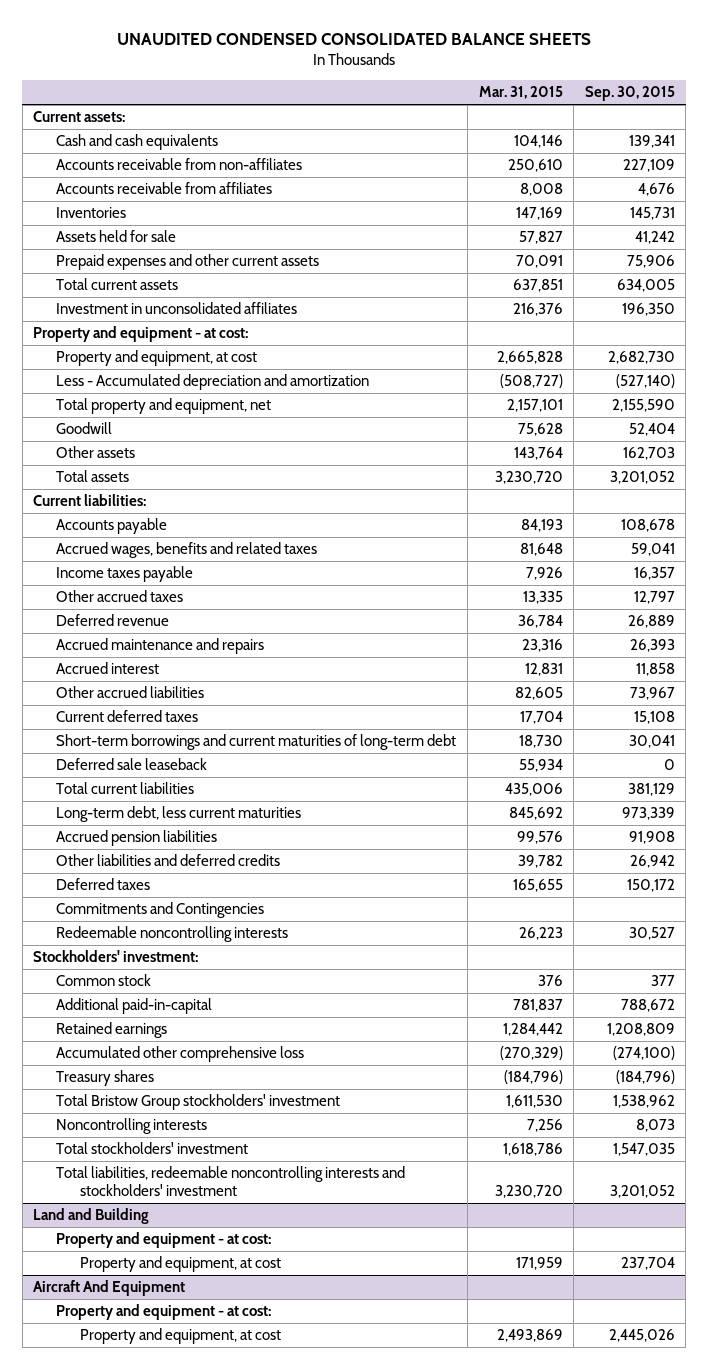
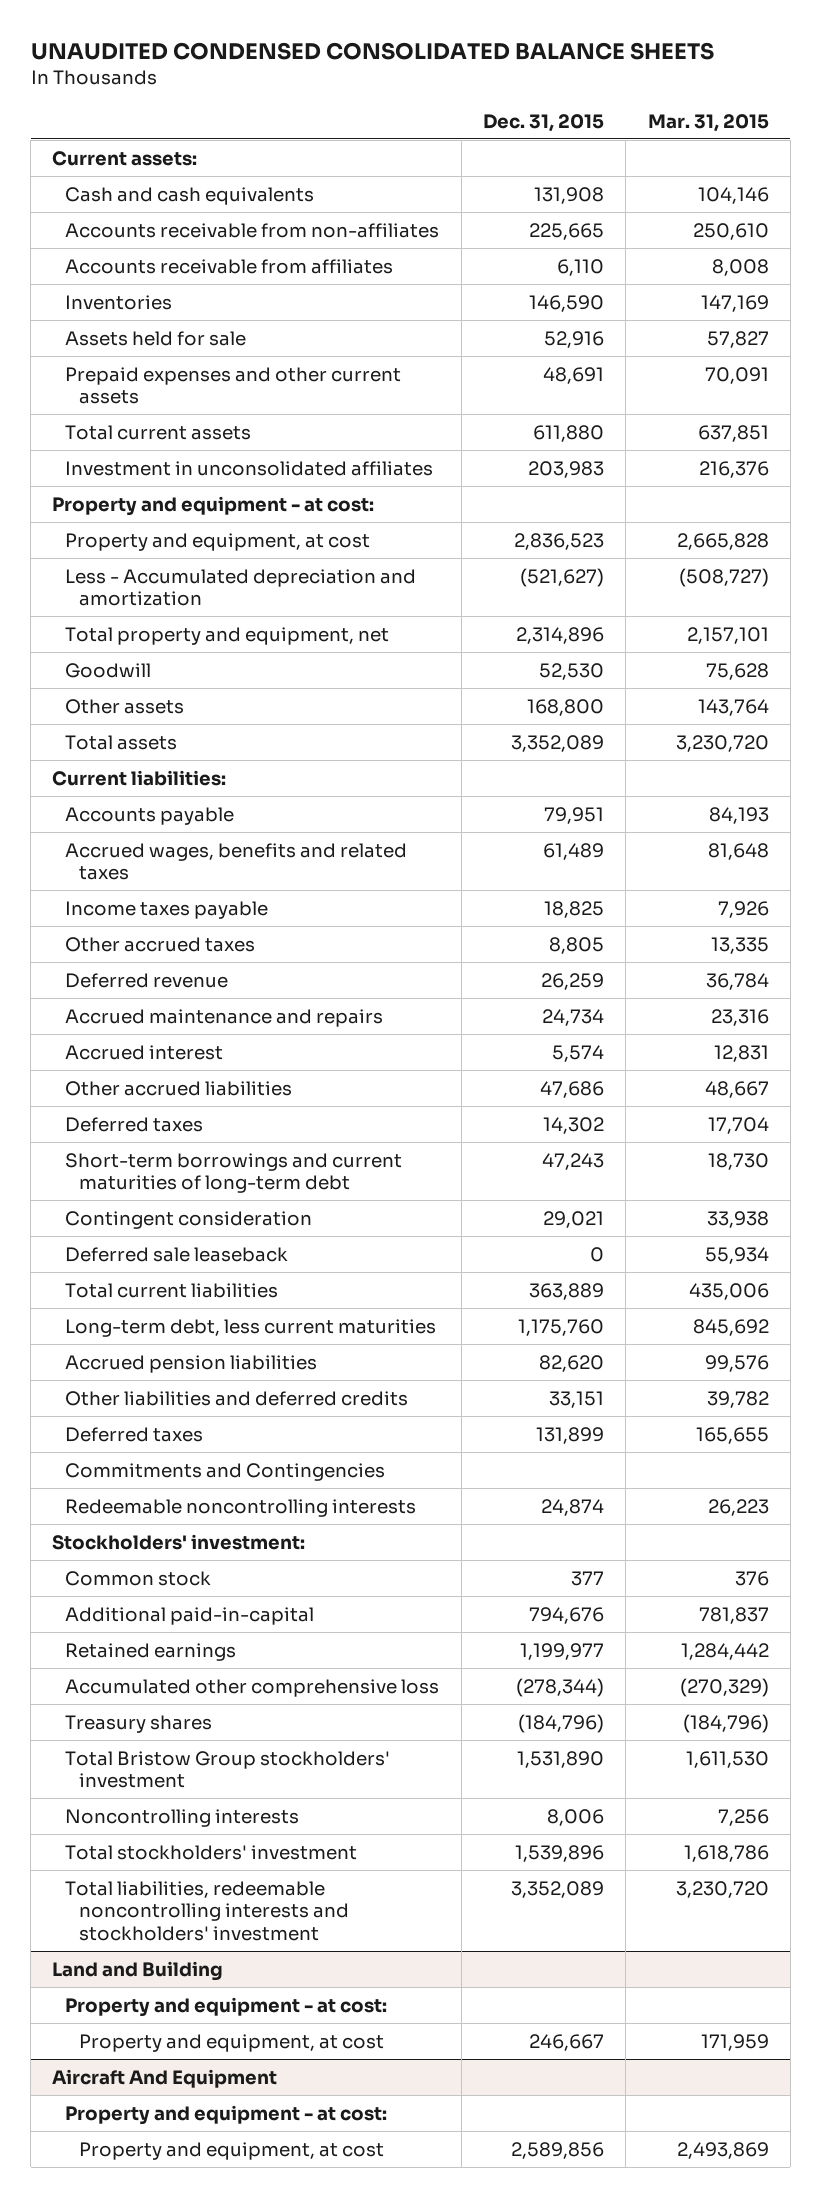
[584,86,675,102] Sep. 30, 2015 -> none
none -> [482,113,604,132] Dec. 31, 2015
[514,687,563,701] 82,605 -> [704,1080,769,1098] 48,667
[56,710,199,723] Current deferred taxes -> [65,1116,204,1132] Deferred taxes
none -> [65,1210,313,1229] Contingent consideration

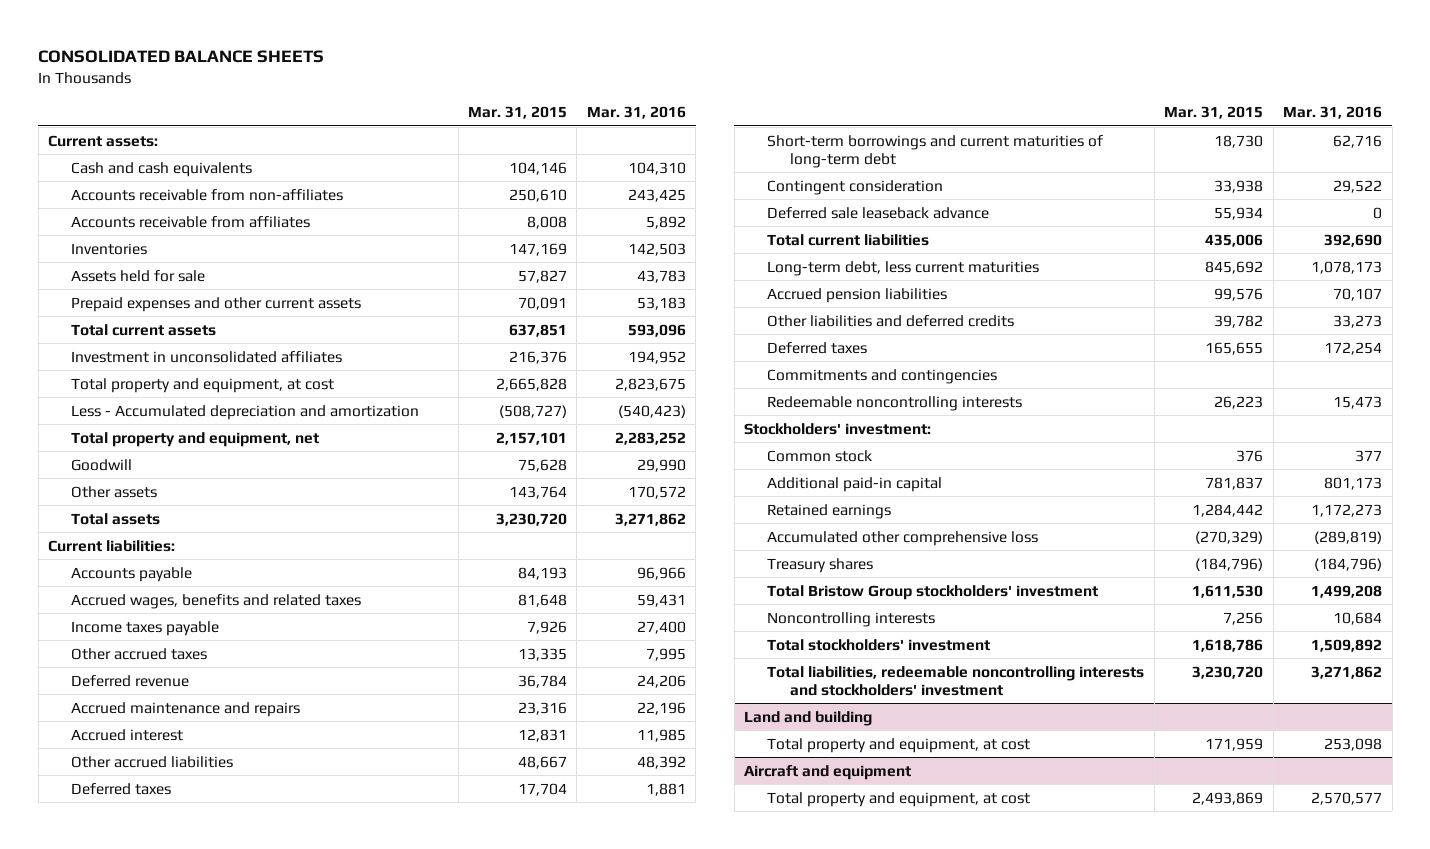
[30,42,714,61] UNAUDITED CONDENSED CONSOLIDATED BALANCE SHEETS -> [38,50,325,64] CONSOLIDATED BALANCE SHEETS
[482,113,604,132] Dec. 31, 2015 -> none
none -> [586,105,686,119] Mar. 31, 2016
[52,495,375,516] Property and equipment - at cost: -> none
[65,532,371,551] Property and equipment, at cost -> [71,377,335,393] Total property and equipment, at cost
[65,1246,289,1262] Deferred sale leaseback -> [767,206,990,219] Deferred sale leaseback advance
[65,1462,386,1481] Commitments and Contingencies -> [767,368,998,384] Commitments and contingencies
[65,1606,315,1625] Additional paid-in-capital -> [767,476,943,492] Additional paid-in capital
[65,1996,388,2017] Property and equipment - at cost: -> none
[65,2104,388,2125] Property and equipment - at cost: -> none
[52,1960,224,1981] Land and Building -> [744,710,873,726] Land and building
[78,2033,384,2052] Property and equipment, at cost -> [767,737,1031,753] Total property and equipment, at cost
[52,2068,278,2088] Aircraft And Equipment -> [744,764,912,780] Aircraft and equipment
[78,2141,384,2160] Property and equipment, at cost -> [767,791,1031,807] Total property and equipment, at cost

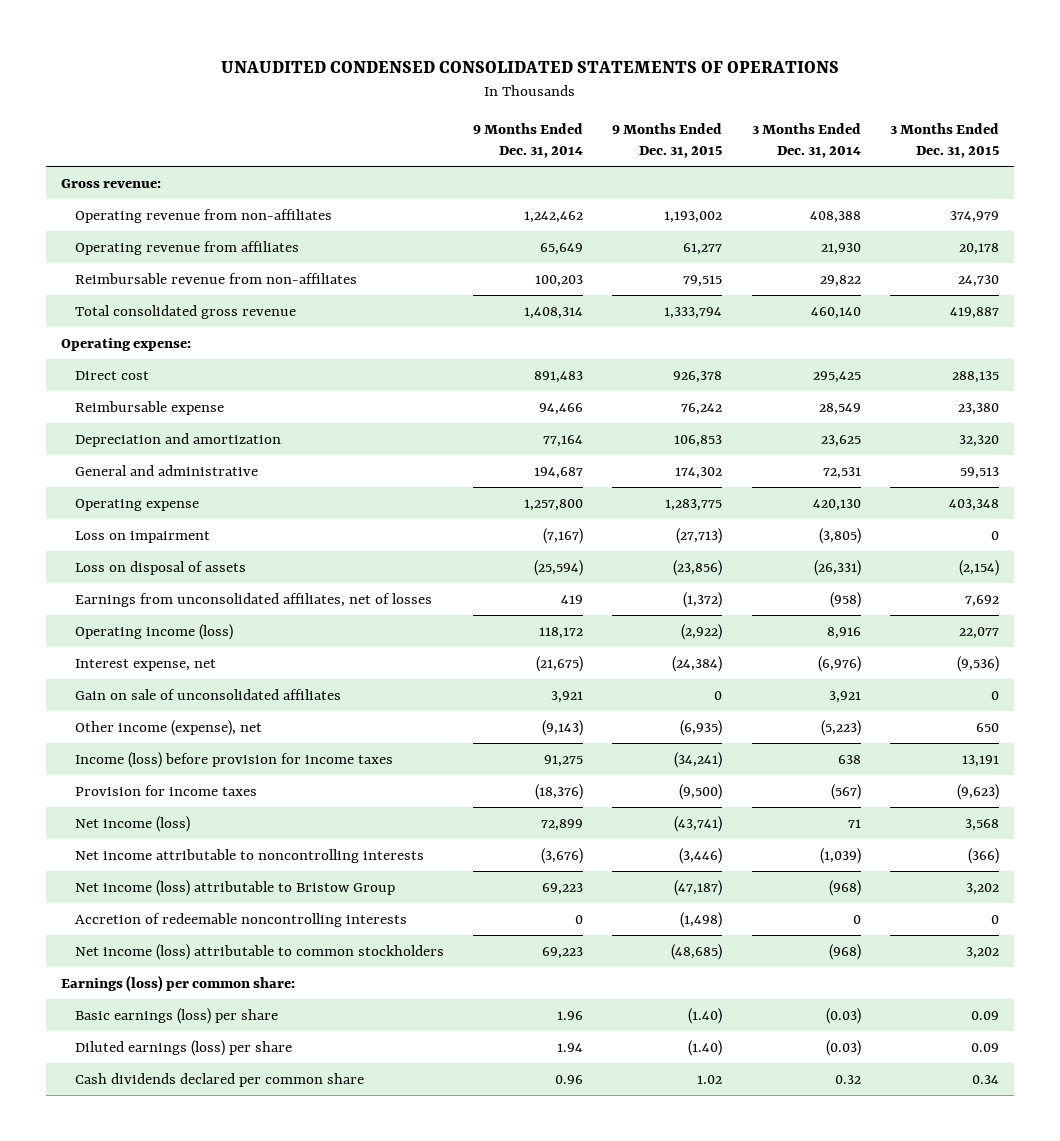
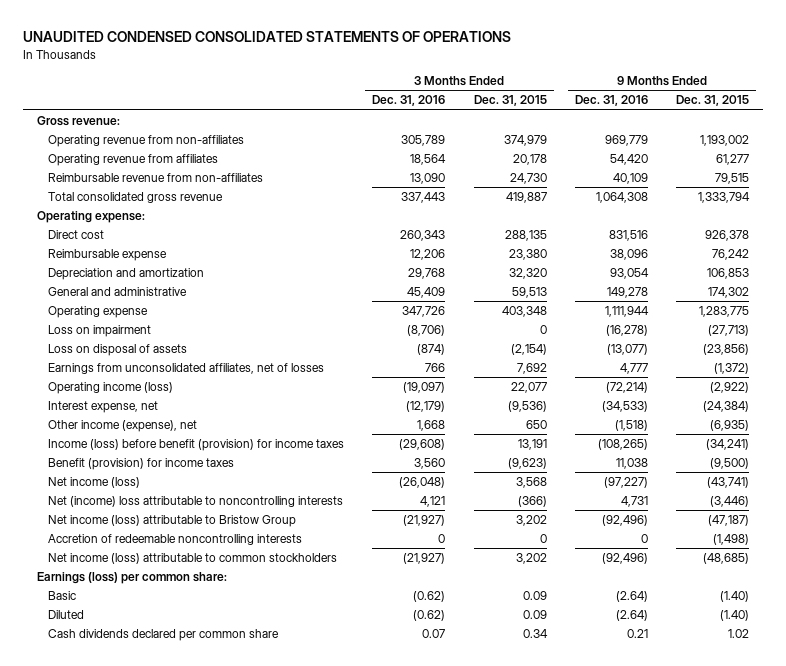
[473,122,584,159] 9 Months Ended Dec. 31, 2014 -> none
[751,122,861,159] 3 Months Ended Dec. 31, 2014 -> none
none -> [372,95,446,107] Dec. 31, 2016
none -> [574,95,648,107] Dec. 31, 2016
[74,688,341,700] Gain on sale of unconsolidated affiliates -> none
[74,751,393,768] Income (loss) before provision for income taxes -> [47,439,344,452] Income (loss) before benefit (provision) for income taxes
[74,784,257,796] Provision for income taxes -> [47,458,234,471] Benefit (provision) for income taxes
[74,848,424,863] Net income attributable to noncontrolling interests -> [47,496,343,508] Net (income) loss attributable to noncontrolling interests
[74,1007,278,1024] Basic earnings (loss) per share -> [47,591,76,601] Basic
[74,1039,292,1056] Diluted earnings (loss) per share -> [47,610,84,620] Diluted

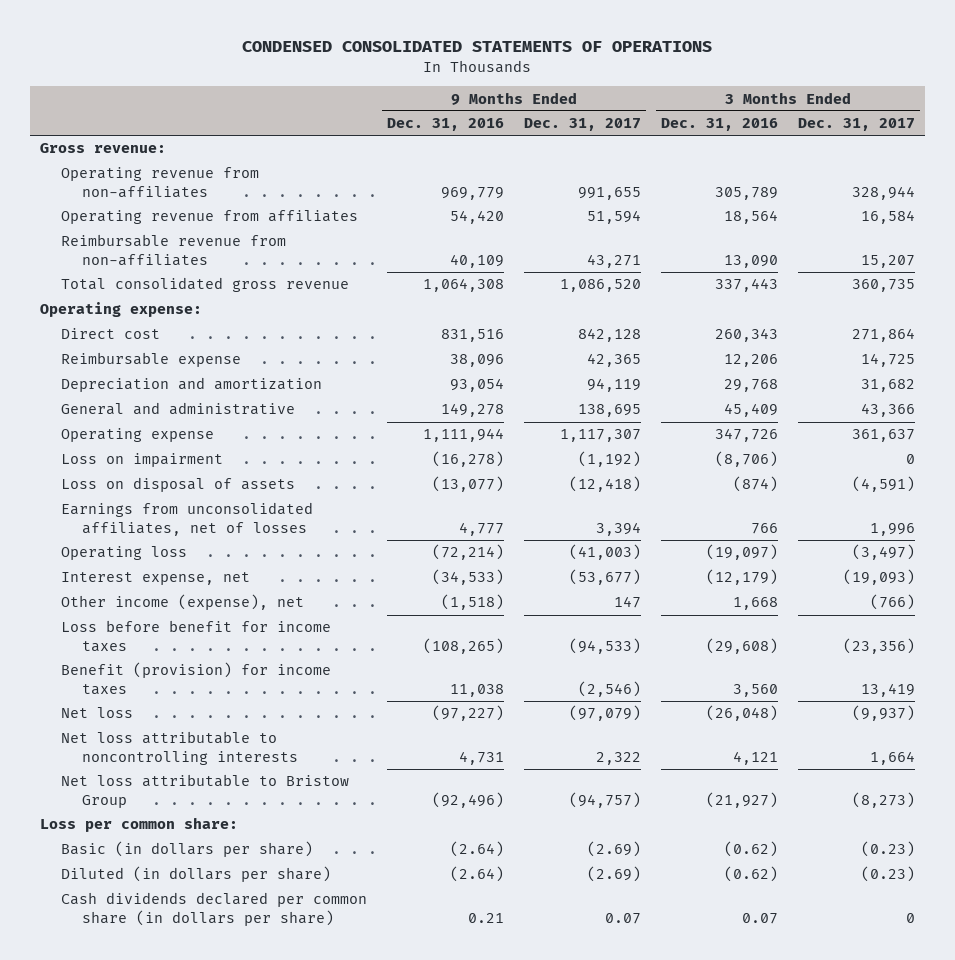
[23,31,512,43] UNAUDITED CONDENSED CONSOLIDATED STATEMENTS OF OPERATIONS -> [242,41,713,53] CONDENSED CONSOLIDATED STATEMENTS OF OPERATIONS
[473,95,547,107] Dec. 31, 2015 -> none
[676,95,750,107] Dec. 31, 2015 -> none
none -> [524,118,642,132] Dec. 31, 2017
none -> [798,118,916,132] Dec. 31, 2017
[47,382,173,395] Operating income (loss) -> [61,546,188,561] Operating loss
[47,439,344,452] Income (loss) before benefit (provision) for income taxes -> [61,620,332,652] Loss before benefit for income taxes
[47,534,302,546] Accretion of redeemable noncontrolling interests -> none
[47,553,337,565] Net income (loss) attributable to common stockholders -> none
[47,477,140,489] Net income (loss) -> [61,707,134,719] Net loss
[47,496,343,508] Net (income) loss attributable to noncontrolling interests -> [61,731,299,765] Net loss attributable to noncontrolling interests
[47,515,296,528] Net income (loss) attributable to Bristow Group -> [61,774,350,808] Net loss attributable to Bristow Group
[37,572,228,585] Earnings (loss) per common share: -> [39,817,238,833] Loss per common share:
[47,591,76,601] Basic -> [61,841,314,858] Basic (in dollars per share)
[47,610,84,620] Diluted -> [61,866,332,883] Diluted (in dollars per share)
[47,629,279,642] Cash dividends declared per common share -> [61,892,368,926] Cash dividends declared per common share (in dollars per share)

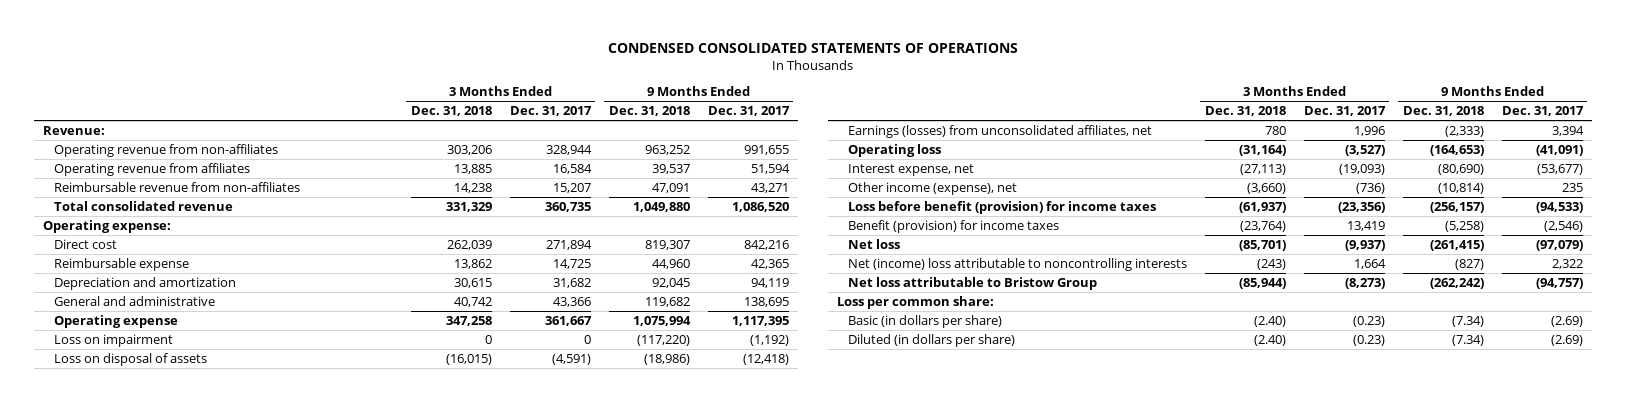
[387,118,505,132] Dec. 31, 2016 -> none
[661,118,779,132] Dec. 31, 2016 -> none
none -> [410,106,492,117] Dec. 31, 2018
none -> [608,106,690,117] Dec. 31, 2018
[39,143,166,154] Gross revenue: -> [43,125,106,135] Revenue:
[61,277,350,293] Total consolidated gross revenue -> [53,200,233,211] Total consolidated revenue
[578,328,642,343] 842,128 -> [743,239,789,250] 842,216
[852,328,916,343] 271,864 -> [545,239,592,250] 271,894
[560,429,642,443] 1,117,307 -> [731,315,789,326] 1,117,395
[852,429,916,443] 361,637 -> [544,315,592,326] 361,667
[61,502,314,536] Earnings from unconsolidated affiliates, net of losses -> [847,124,1152,138] Earnings (losses) from unconsolidated affiliates, net
[569,544,642,561] (41,003) -> [1535,144,1583,156] (41,091)
[852,544,916,561] (3,497) -> [1344,144,1385,156] (3,527)
[614,596,642,609] 147 -> [1561,182,1583,192] 235
[870,594,916,611] (766) -> [1355,182,1385,194] (736)
[61,620,332,652] Loss before benefit for income taxes -> [847,200,1156,214] Loss before benefit (provision) for income taxes
[61,731,299,765] Net loss attributable to noncontrolling interests -> [847,257,1187,271] Net (income) loss attributable to noncontrolling interests
[61,892,368,926] Cash dividends declared per common share (in dollars per share) -> none

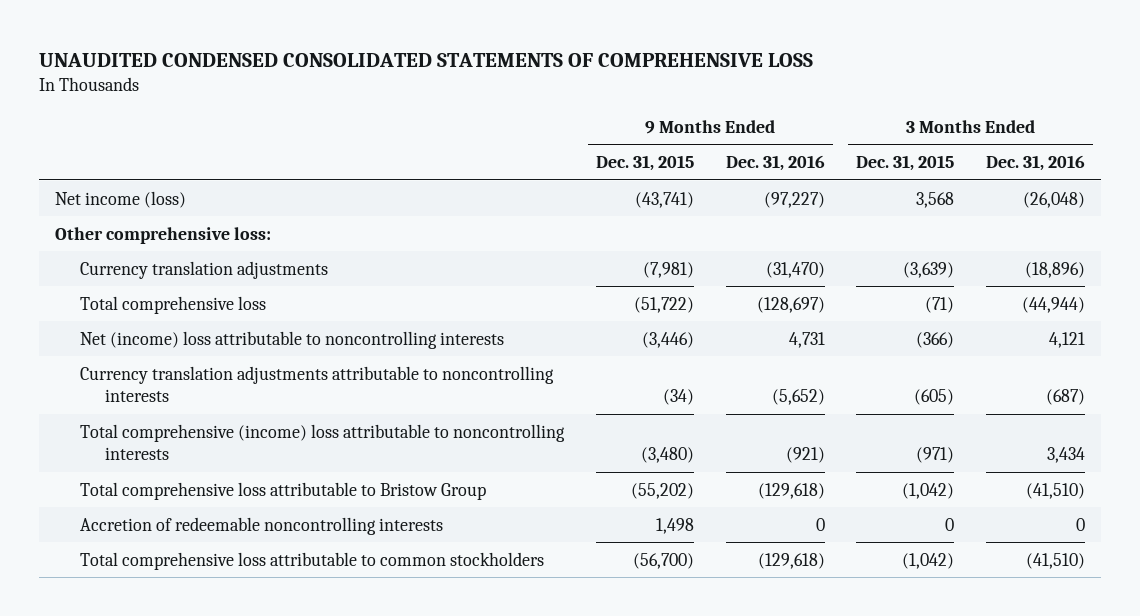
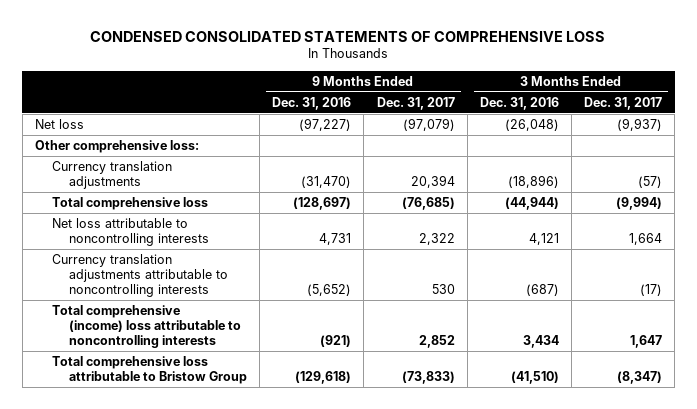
[39,53,814,68] UNAUDITED CONDENSED CONSOLIDATED STATEMENTS OF COMPREHENSIVE LOSS -> [90,30,606,42] CONDENSED CONSOLIDATED STATEMENTS OF COMPREHENSIVE LOSS
[595,155,694,172] Dec. 31, 2015 -> none
[856,155,955,172] Dec. 31, 2015 -> none
none -> [376,96,455,110] Dec. 31, 2017
none -> [584,96,663,110] Dec. 31, 2017
[55,190,187,208] Net income (loss) -> [34,119,84,130] Net loss
[80,330,505,349] Net (income) loss attributable to noncontrolling interests -> [51,218,210,246] Net loss attributable to noncontrolling interests
[80,516,444,535] Accretion of redeemable noncontrolling interests -> none
[80,551,545,570] Total comprehensive loss attributable to common stockholders -> none

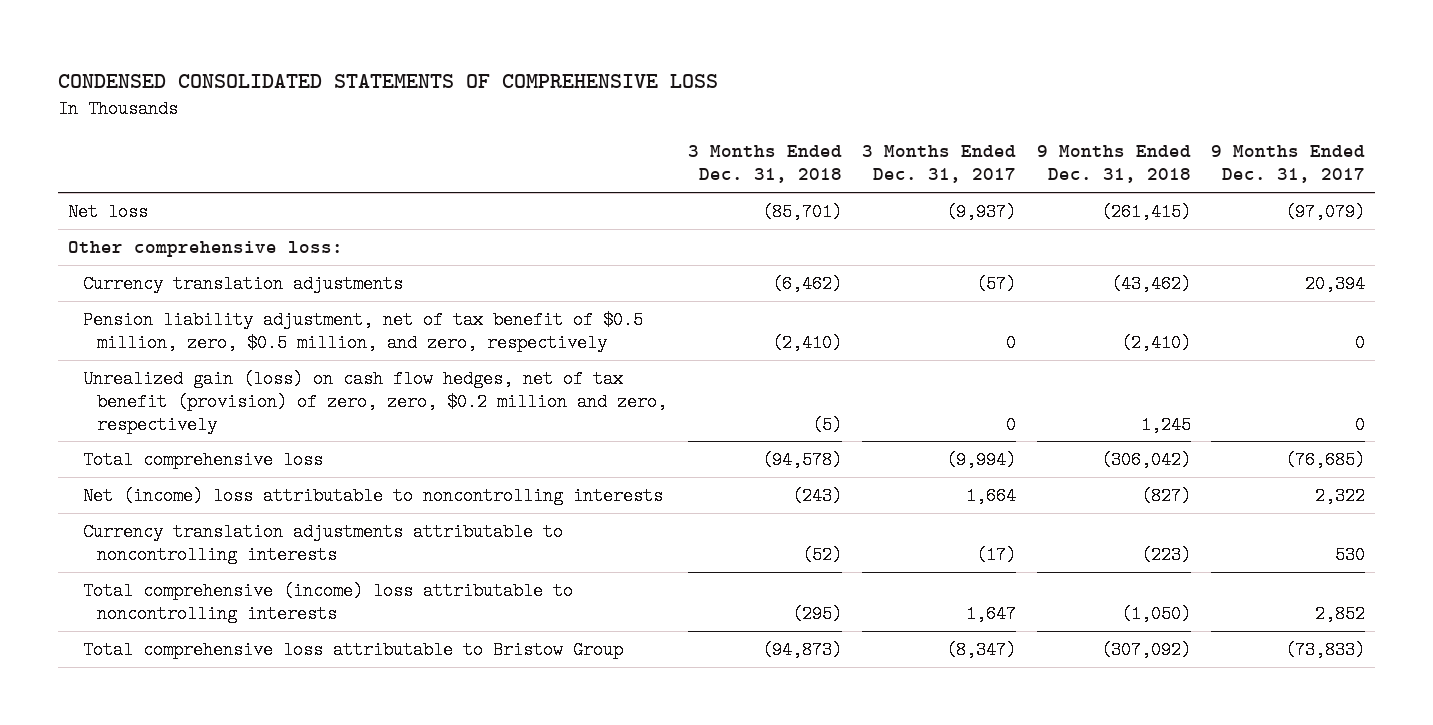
[272,96,352,110] Dec. 31, 2016 -> none
[479,96,559,110] Dec. 31, 2016 -> none
none -> [687,145,842,184] 3 Months Ended Dec. 31, 2018
none -> [1036,145,1191,184] 9 Months Ended Dec. 31, 2018
none -> [82,310,643,352] Pension liability adjustment, net of tax benefit of $0.5 million, zero, $0.5 million, and zero, respectively
none -> [82,369,668,434] Unrealized gain (loss) on cash flow hedges, net of tax benefit (provision) of zero, zero, $0.2 million and zero, respectively
[51,218,210,246] Net loss attributable to noncontrolling interests -> [82,486,663,505] Net (income) loss attributable to noncontrolling interests

